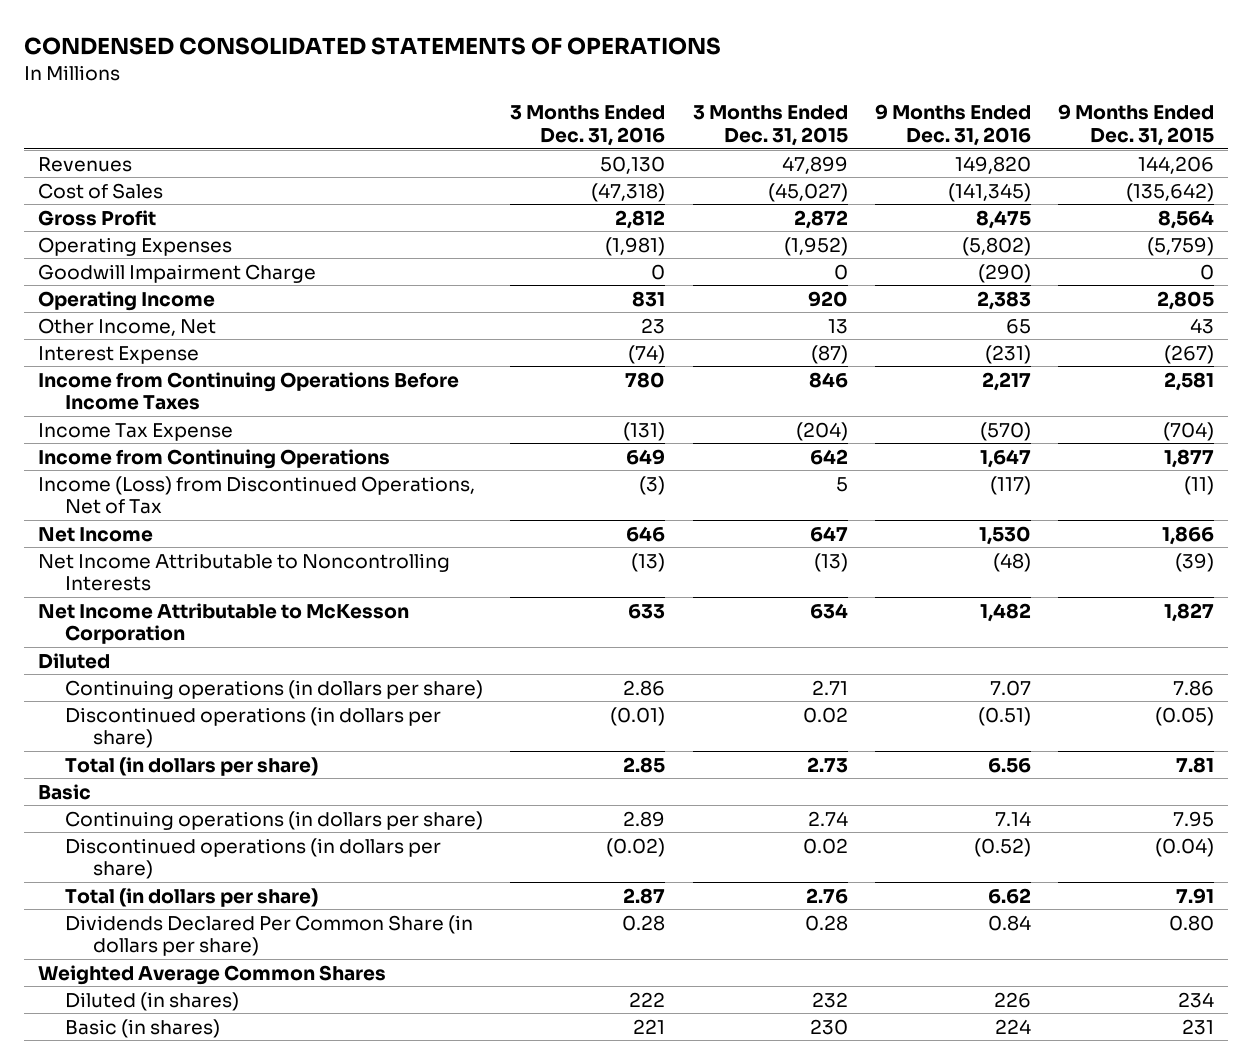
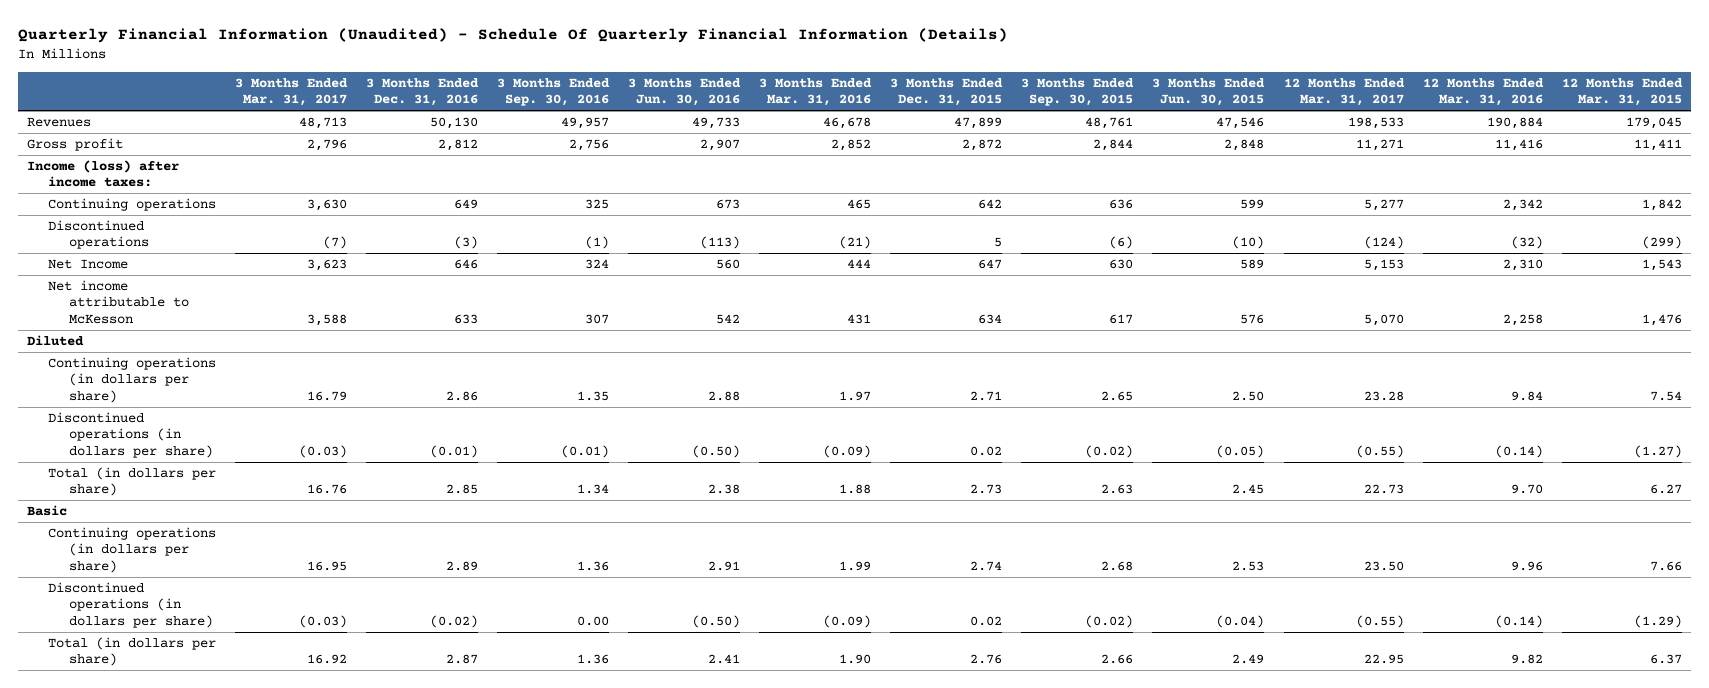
[24,36,722,55] CONDENSED CONSOLIDATED STATEMENTS OF OPERATIONS -> [17,28,1008,44] Quarterly Financial Information (Unaudited) - Schedule Of Quarterly Financial Information (Details)
[874,104,1031,147] 9 Months Ended Dec. 31, 2016 -> none
[1057,104,1214,147] 9 Months Ended Dec. 31, 2015 -> none
none -> [235,77,349,107] 3 Months Ended Mar. 31, 2017
none -> [497,77,611,107] 3 Months Ended Sep. 30, 2016
none -> [628,77,742,107] 3 Months Ended Jun. 30, 2016
none -> [759,77,873,107] 3 Months Ended Mar. 31, 2016
none -> [1021,77,1135,107] 3 Months Ended Sep. 30, 2015
none -> [1152,77,1266,107] 3 Months Ended Jun. 30, 2015
none -> [1283,77,1405,107] 12 Months Ended Mar. 31, 2017
none -> [1422,77,1544,107] 12 Months Ended Mar. 31, 2016
none -> [1561,77,1683,107] 12 Months Ended Mar. 31, 2015
[37,182,163,199] Cost of Sales -> none
[37,236,232,256] Operating Expenses -> none
[37,263,316,283] Goodwill Impairment Charge -> none
[37,290,215,311] Operating Income -> none
[37,317,216,336] Other Income, Net -> none
[37,345,199,364] Interest Expense -> none
[37,371,459,411] Income from Continuing Operations Before Income Taxes -> none
[37,422,233,441] Income Tax Expense -> none
[37,209,156,226] Gross Profit -> [27,137,124,151] Gross profit
none -> [27,159,180,188] Income (loss) after income taxes:
[37,448,390,469] Income from Continuing Operations -> [48,197,217,211] Continuing operations
[37,475,475,515] Income (Loss) from Discontinued Operations, Net of Tax -> [48,219,150,250] Discontinued operations
[37,552,450,592] Net Income Attributable to Noncontrolling Interests -> none
[37,602,409,645] Net Income Attributable to McKesson Corporation -> [48,279,190,324] Net income attributable to McKesson
[65,914,474,957] Dividends Declared Per Common Share (in dollars per share) -> none
[37,964,386,985] Weighted Average Common Shares -> none
[65,991,240,1011] Diluted (in shares) -> none
[65,1018,221,1038] Basic (in shares) -> none

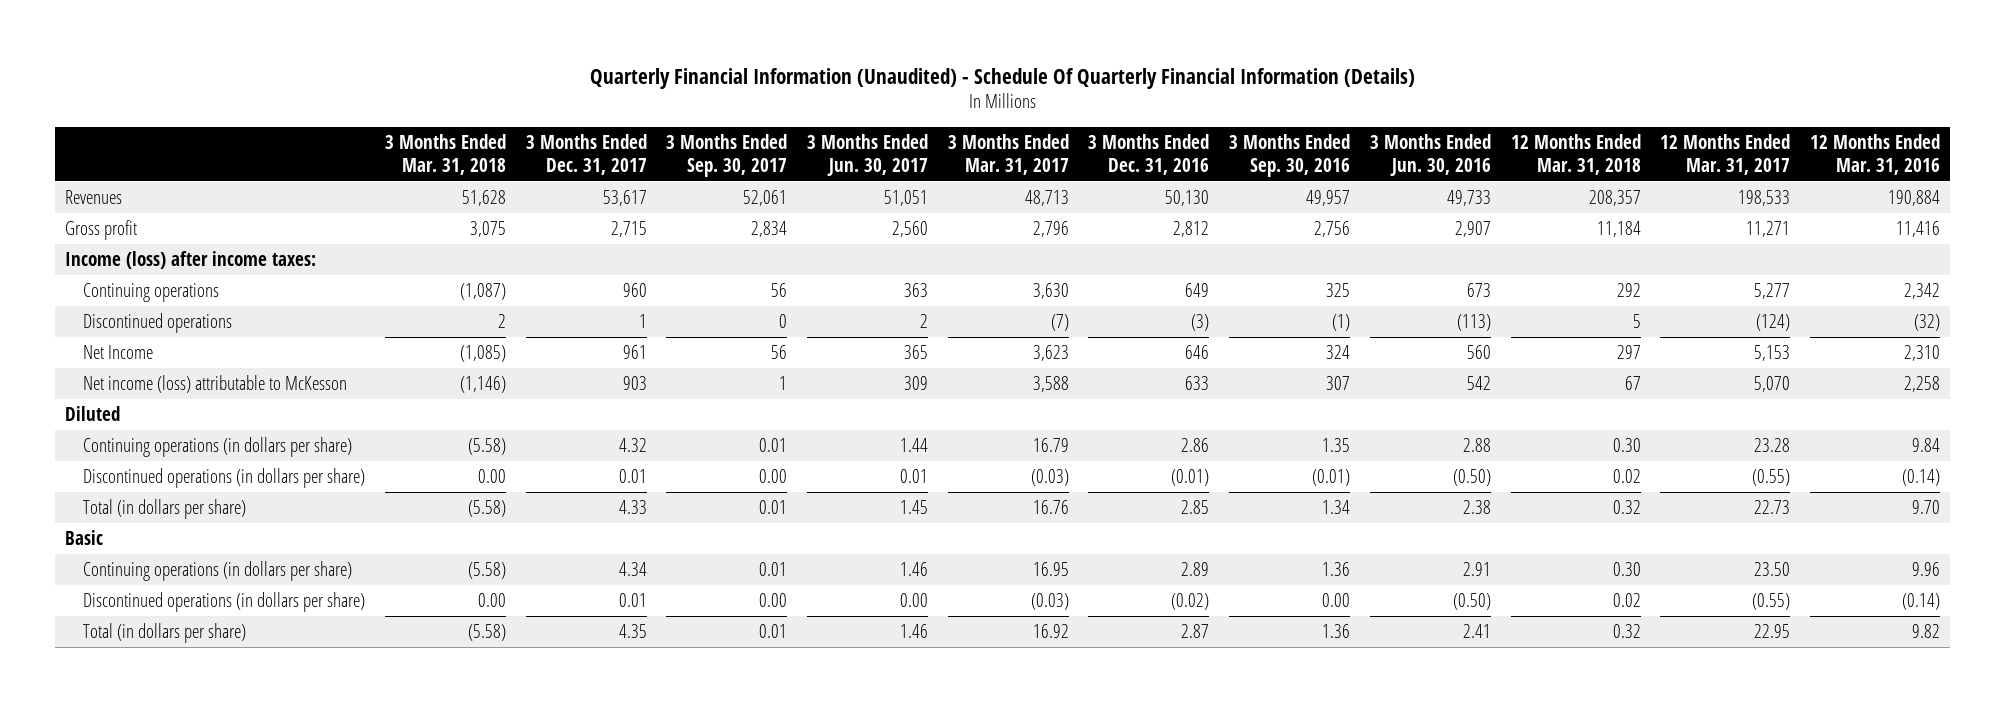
[759,77,873,107] 3 Months Ended Mar. 31, 2016 -> none
[890,77,1004,107] 3 Months Ended Dec. 31, 2015 -> none
[1021,77,1135,107] 3 Months Ended Sep. 30, 2015 -> none
[1152,77,1266,107] 3 Months Ended Jun. 30, 2015 -> none
[1561,77,1683,107] 12 Months Ended Mar. 31, 2015 -> none
none -> [384,133,506,175] 3 Months Ended Mar. 31, 2018
none -> [525,133,647,175] 3 Months Ended Dec. 31, 2017
none -> [666,133,788,177] 3 Months Ended Sep. 30, 2017
none -> [807,133,929,176] 3 Months Ended Jun. 30, 2017
none -> [1510,133,1641,175] 12 Months Ended Mar. 31, 2018
[48,279,190,324] Net income attributable to McKesson -> [83,375,348,394] Net income (loss) attributable to McKesson

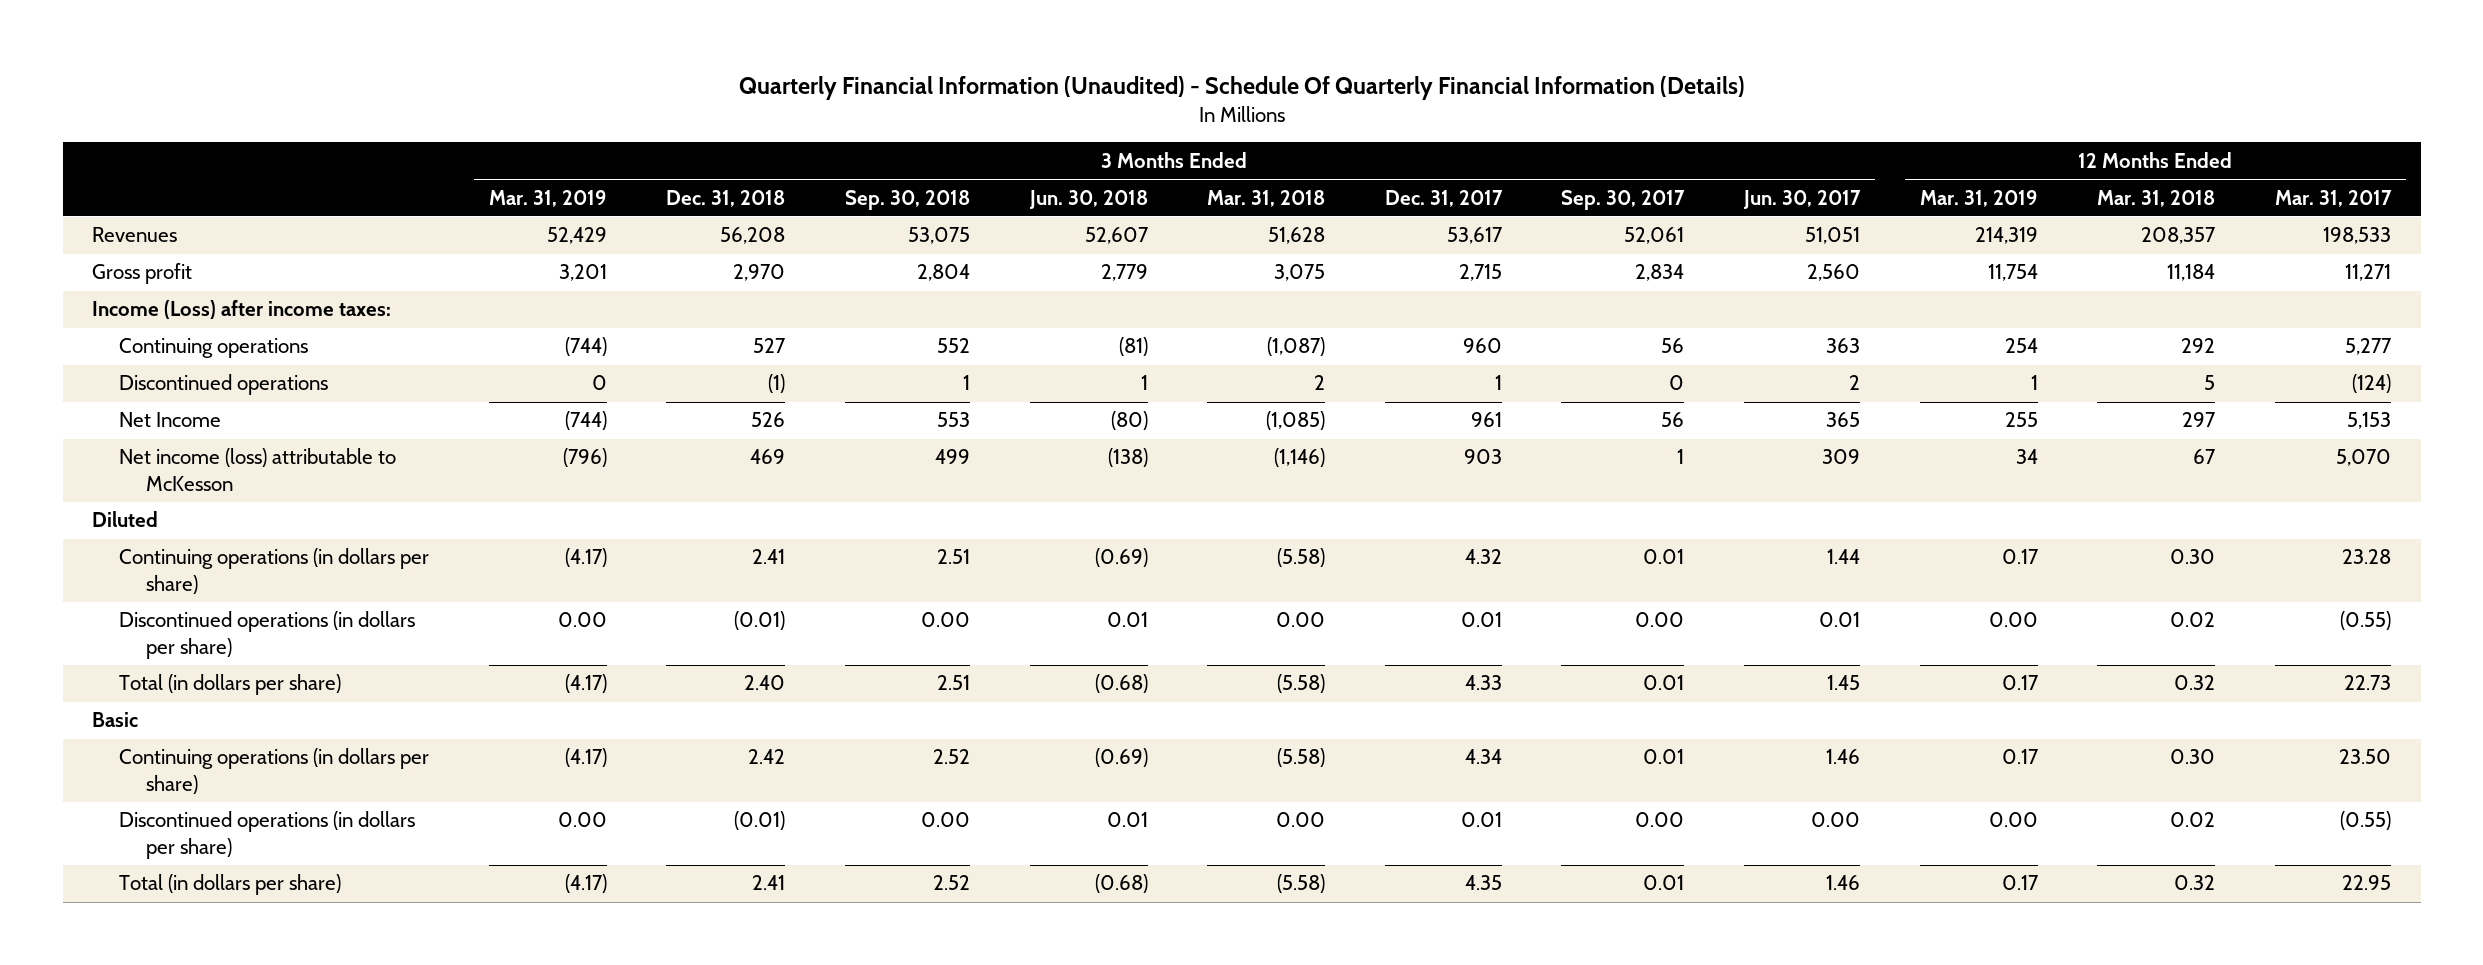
[947,133,1069,175] 3 Months Ended Mar. 31, 2017 -> none
[1088,133,1210,175] 3 Months Ended Dec. 31, 2016 -> none
[1229,133,1351,177] 3 Months Ended Sep. 30, 2016 -> none
[1369,133,1491,176] 3 Months Ended Jun. 30, 2016 -> none
[1809,133,1940,175] 12 Months Ended Mar. 31, 2016 -> none
none -> [488,189,607,207] Mar. 31, 2019
none -> [666,189,786,207] Dec. 31, 2018
none -> [844,189,970,210] Sep. 30, 2018
none -> [1028,189,1148,209] Jun. 30, 2018
none -> [1919,189,2038,207] Mar. 31, 2019
[65,251,317,270] Income (loss) after income taxes: -> [92,300,392,320] Income (Loss) after income taxes:

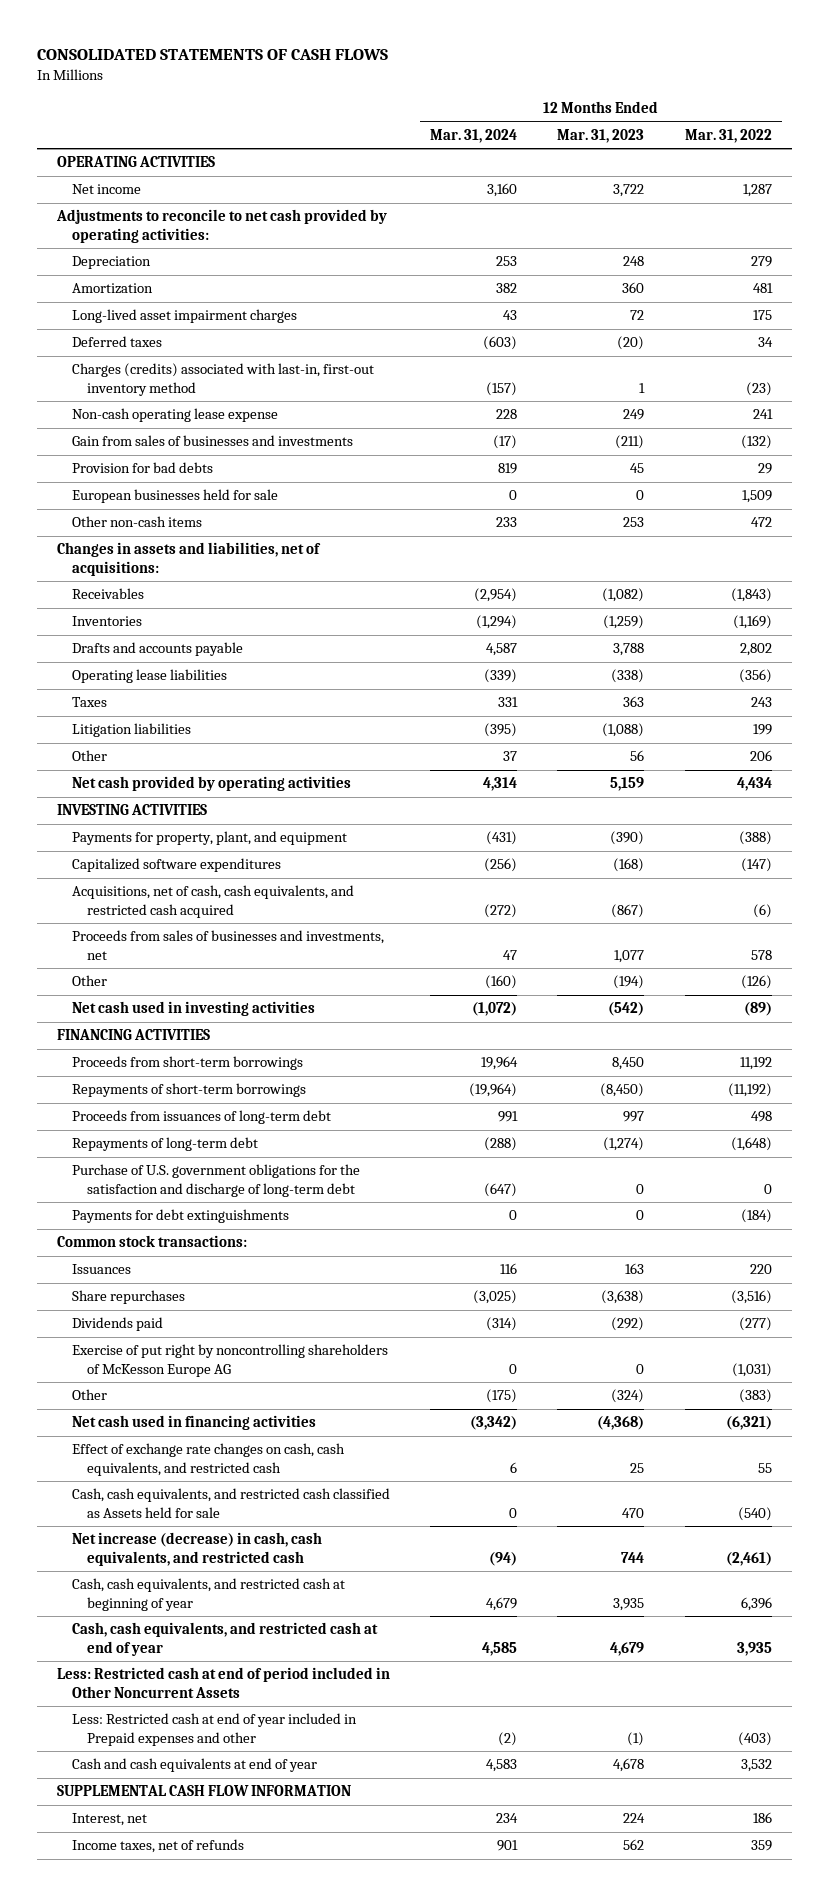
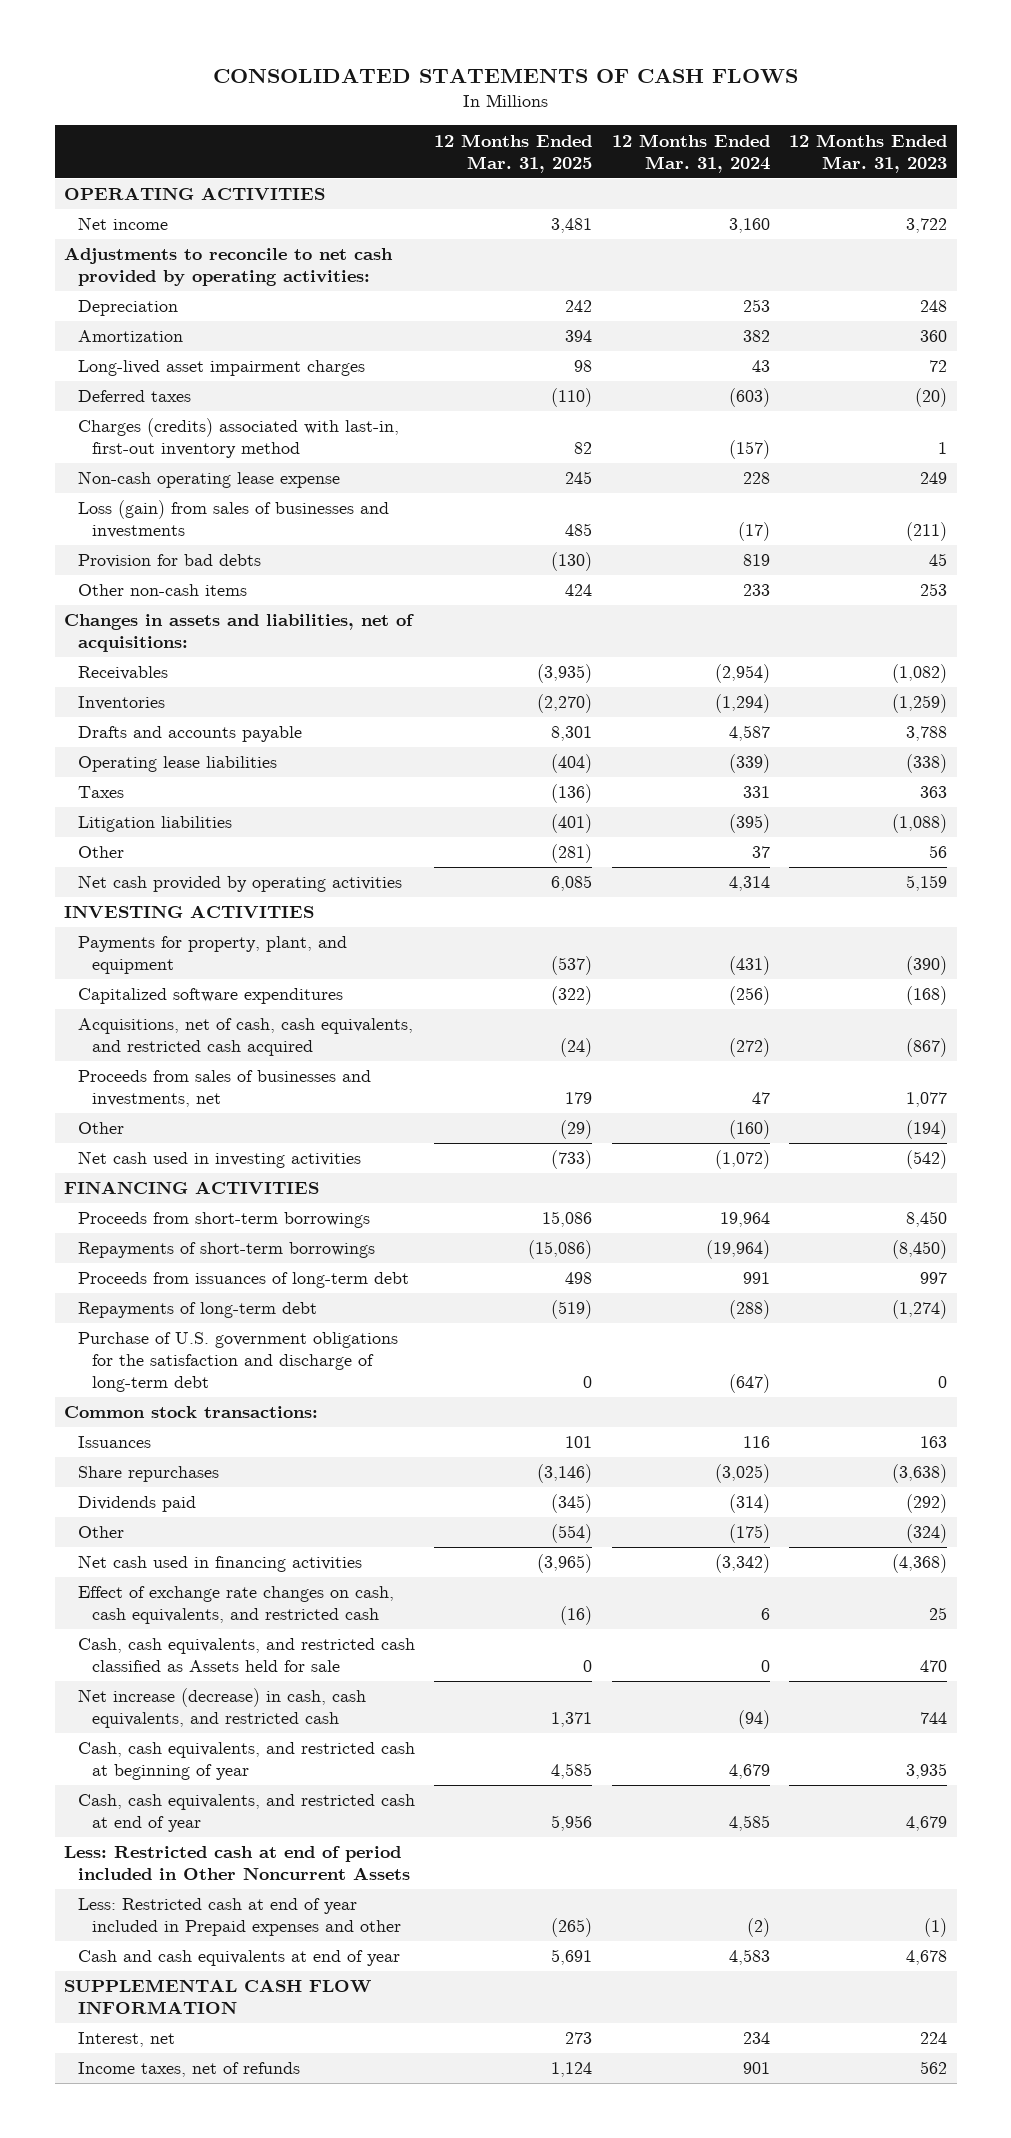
[684,128,772,143] Mar. 31, 2022 -> none
none -> [434,133,593,173] 12 Months Ended Mar. 31, 2025
[72,435,354,447] Gain from sales of businesses and investments -> [77,500,389,539] Loss (gain) from sales of businesses and investments
[72,489,279,504] European businesses held for sale -> none
[72,1209,290,1224] Payments for debt extinguishments -> none
[72,1344,389,1377] Exercise of put right by noncontrolling shareholders of McKesson Europe AG -> none

